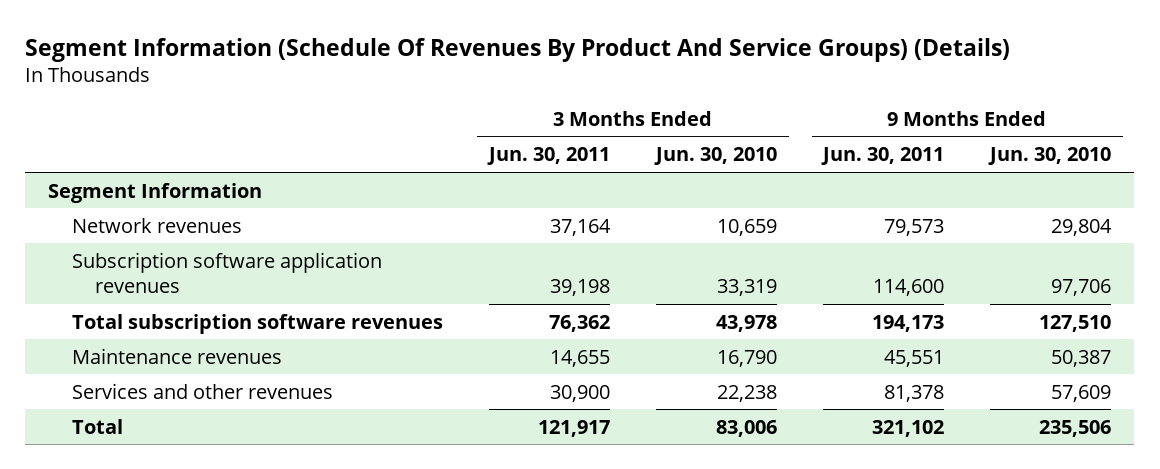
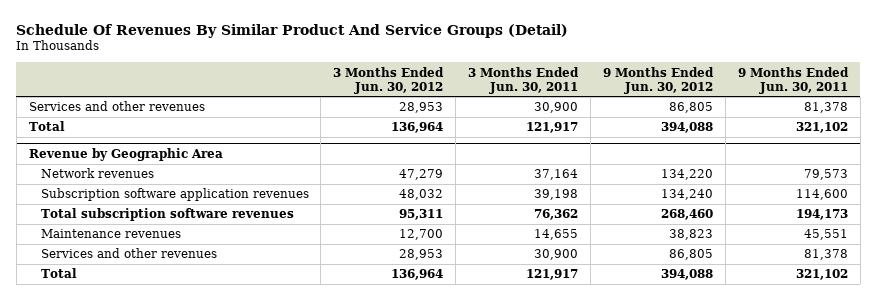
[25,37,1011,62] Segment Information (Schedule Of Revenues By Product And Service Groups) (Details) -> [16,23,569,38] Schedule Of Revenues By Similar Product And Service Groups (Detail)
[654,147,778,166] Jun. 30, 2010 -> none
[988,147,1112,166] Jun. 30, 2010 -> none
none -> [333,66,445,94] 3 Months Ended Jun. 30, 2012
none -> [603,66,715,94] 9 Months Ended Jun. 30, 2012
[48,182,263,203] Segment Information -> none
none -> [28,101,205,112] Services and other revenues
none -> [28,121,65,132] Total
none -> [28,148,223,162] Revenue by Geographic Area

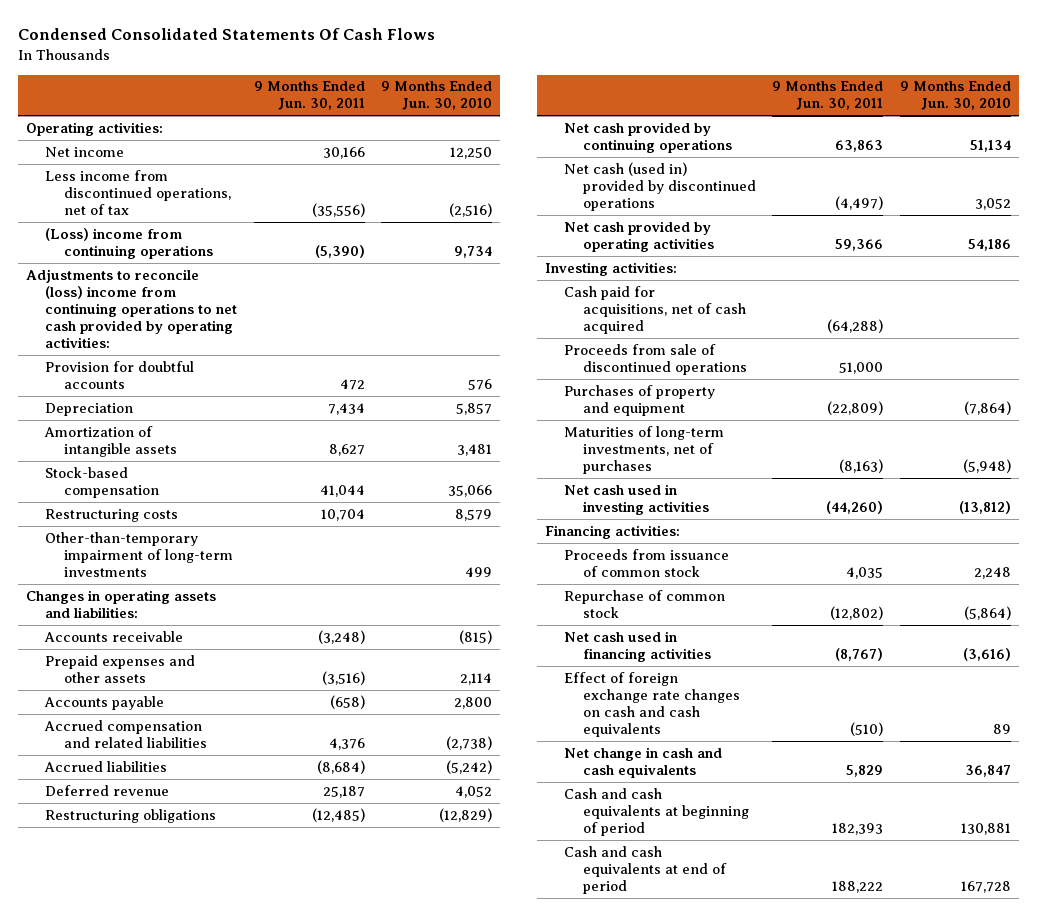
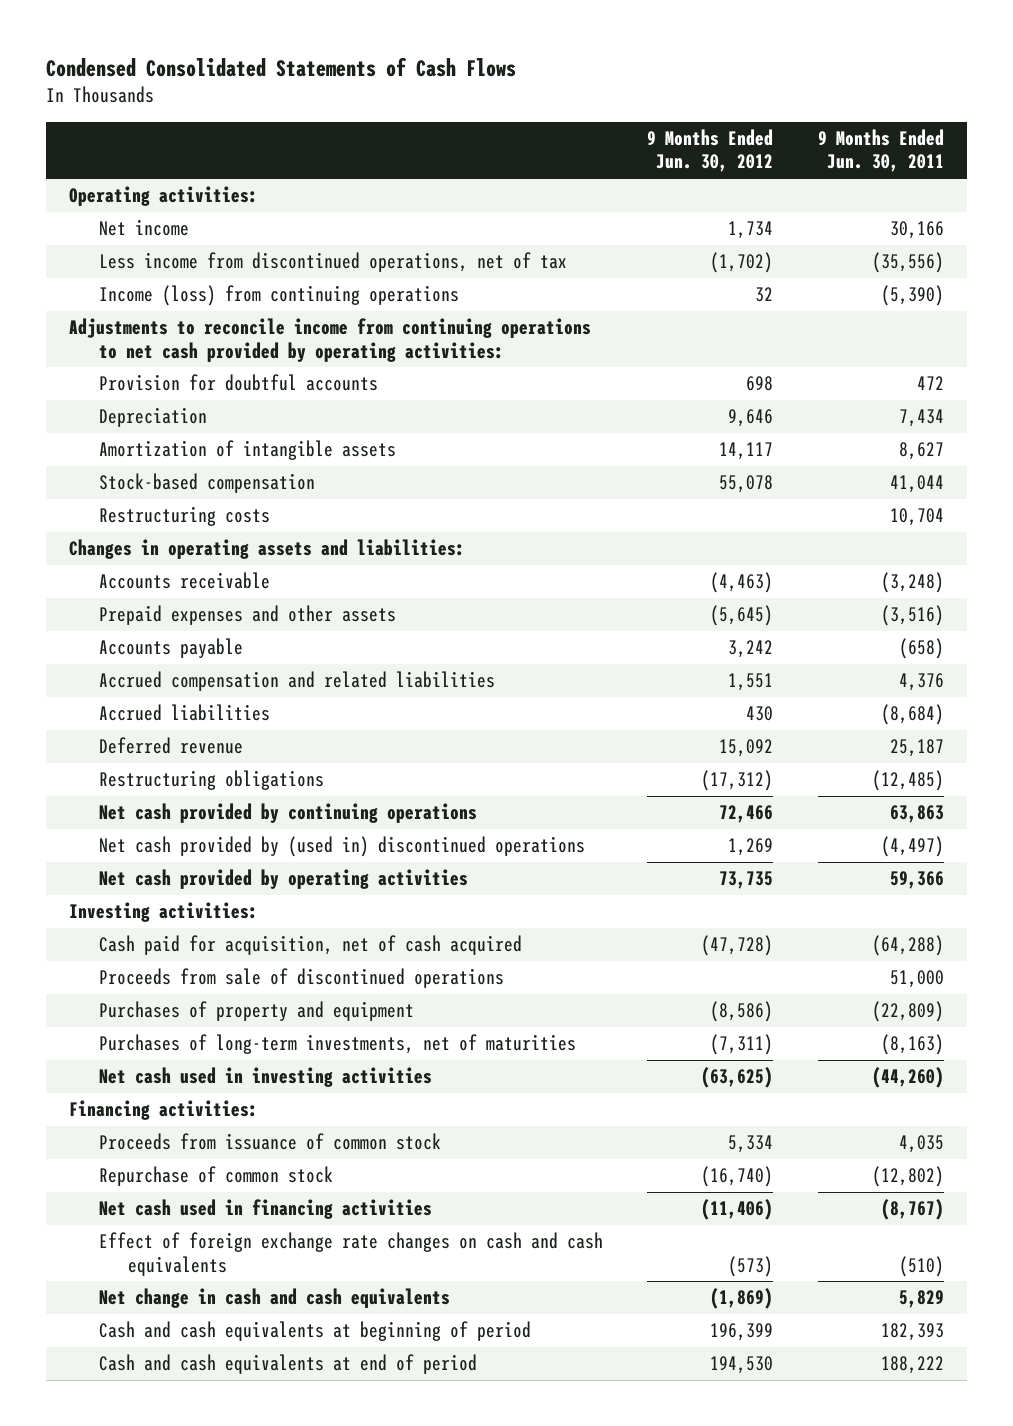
[17,28,435,41] Condensed Consolidated Statements Of Cash Flows -> [46,57,517,78] Condensed Consolidated Statements of Cash Flows
[380,81,492,111] 9 Months Ended Jun. 30, 2010 -> none
none -> [647,129,774,173] 9 Months Ended Jun. 30, 2012
[44,227,214,259] (Loss) income from continuing operations -> [98,285,459,307] Income (loss) from continuing operations
[25,268,237,348] Adjustments to reconcile (loss) income from continuing operations to net cash provided by operating activities: -> [68,318,591,362] Adjustments to reconcile income from continuing operations to net cash provided by operating activities:
[44,531,234,577] Other-than-temporary impairment of long-term investments -> none
[563,161,756,211] Net cash (used in) provided by discontinued operations -> [98,836,585,858] Net cash provided by (used in) discontinued operations
[563,285,746,334] Cash paid for acquisitions, net of cash acquired -> [98,935,522,956] Cash paid for acquisition, net of cash acquired
[563,425,724,474] Maturities of long-term investments, net of purchases -> [98,1034,576,1055] Purchases of long-term investments, net of maturities

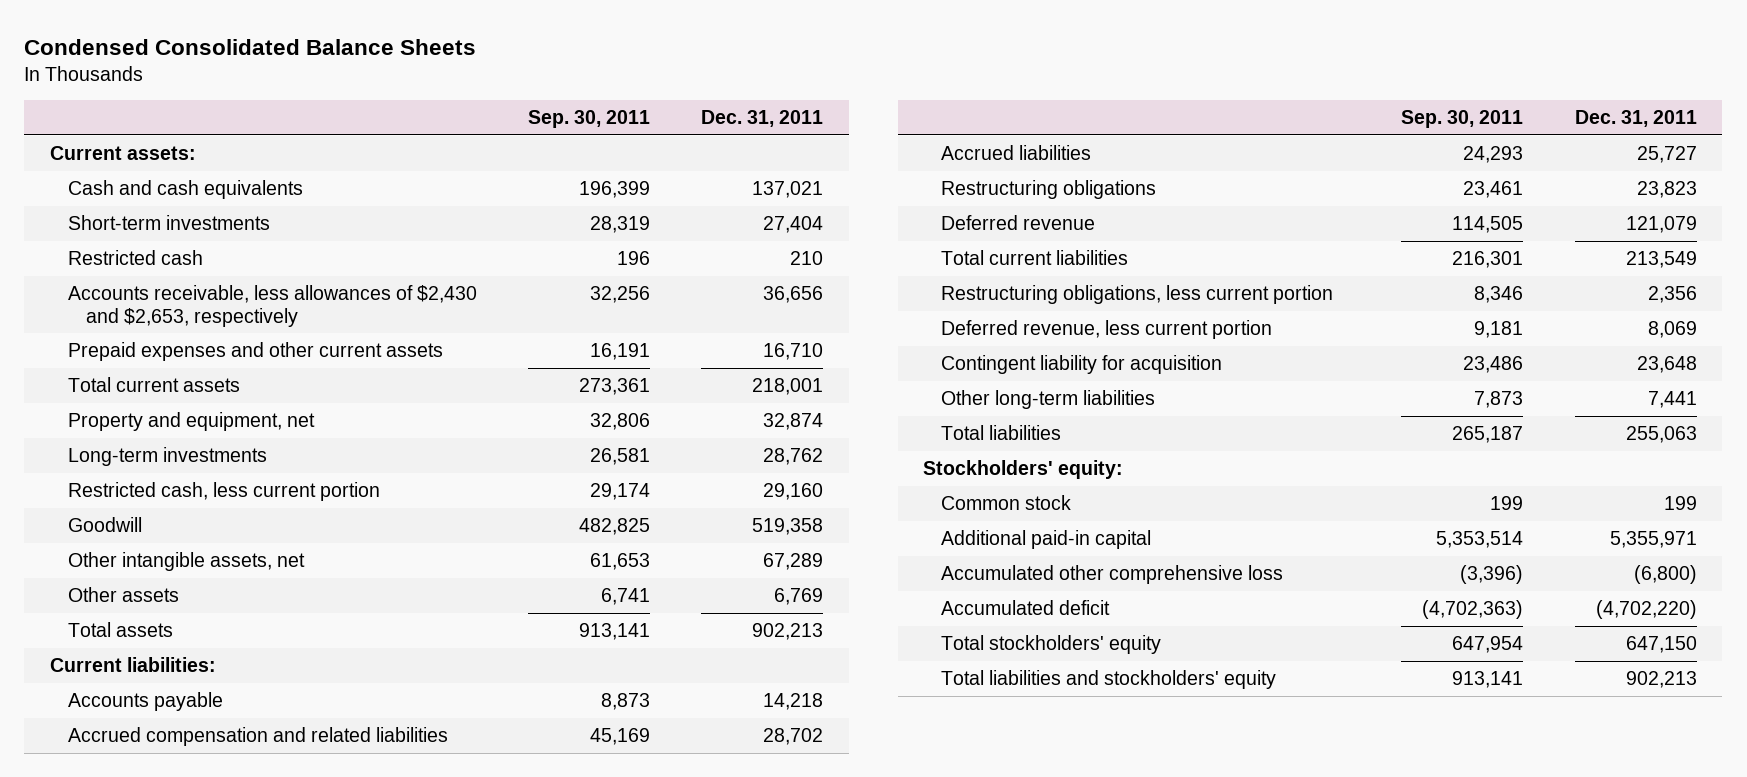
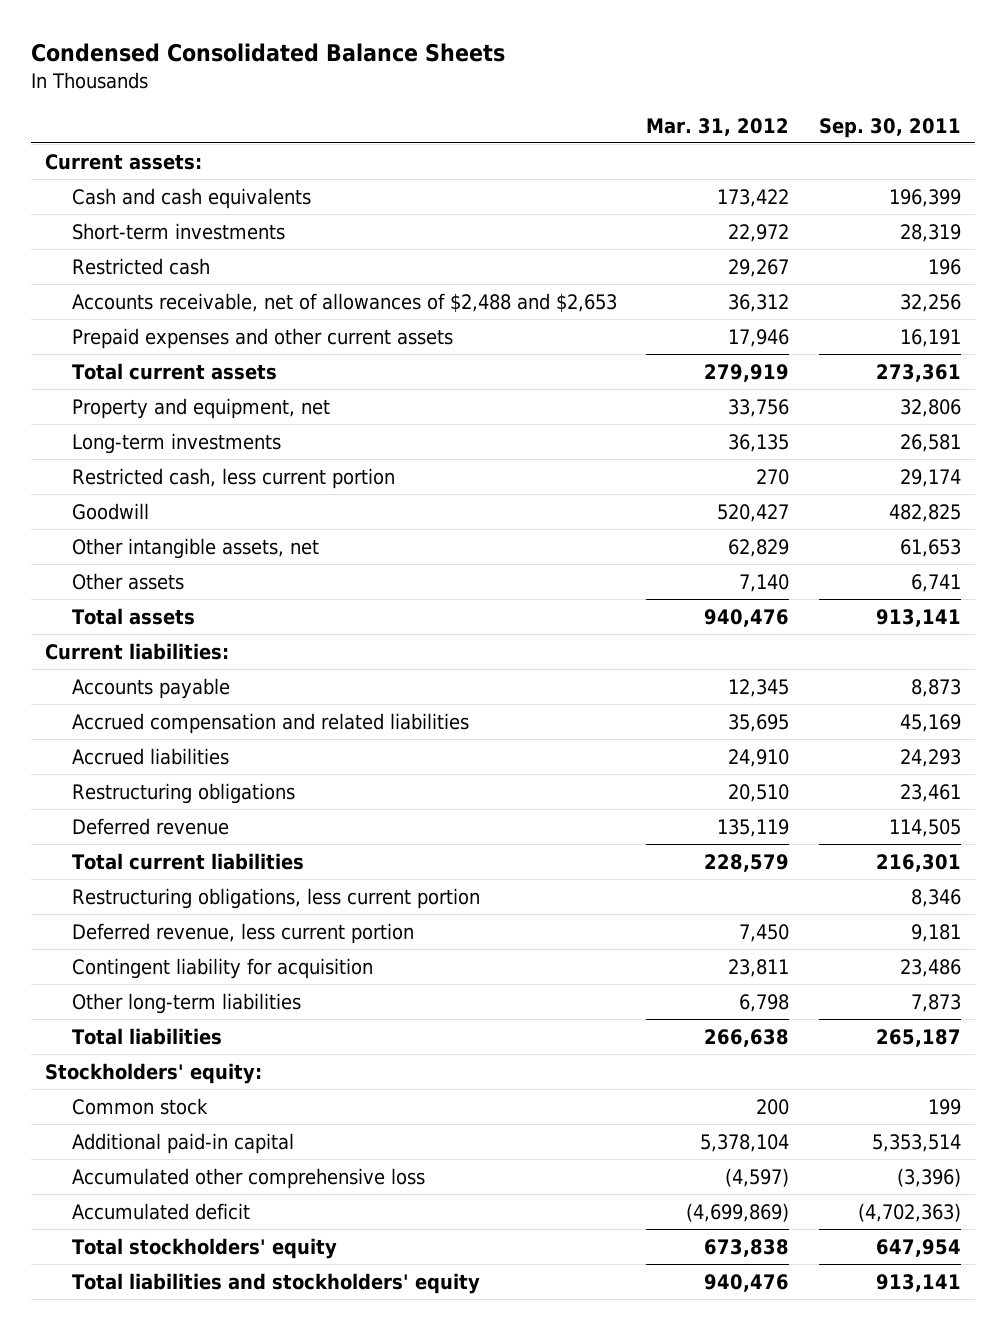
[701,110,824,128] Dec. 31, 2011 -> none
none -> [646,117,790,136] Mar. 31, 2012
[67,284,477,327] Accounts receivable, less allowances of $2,430 and $2,653, respectively -> [71,292,617,312] Accounts receivable, net of allowances of $2,488 and $2,653

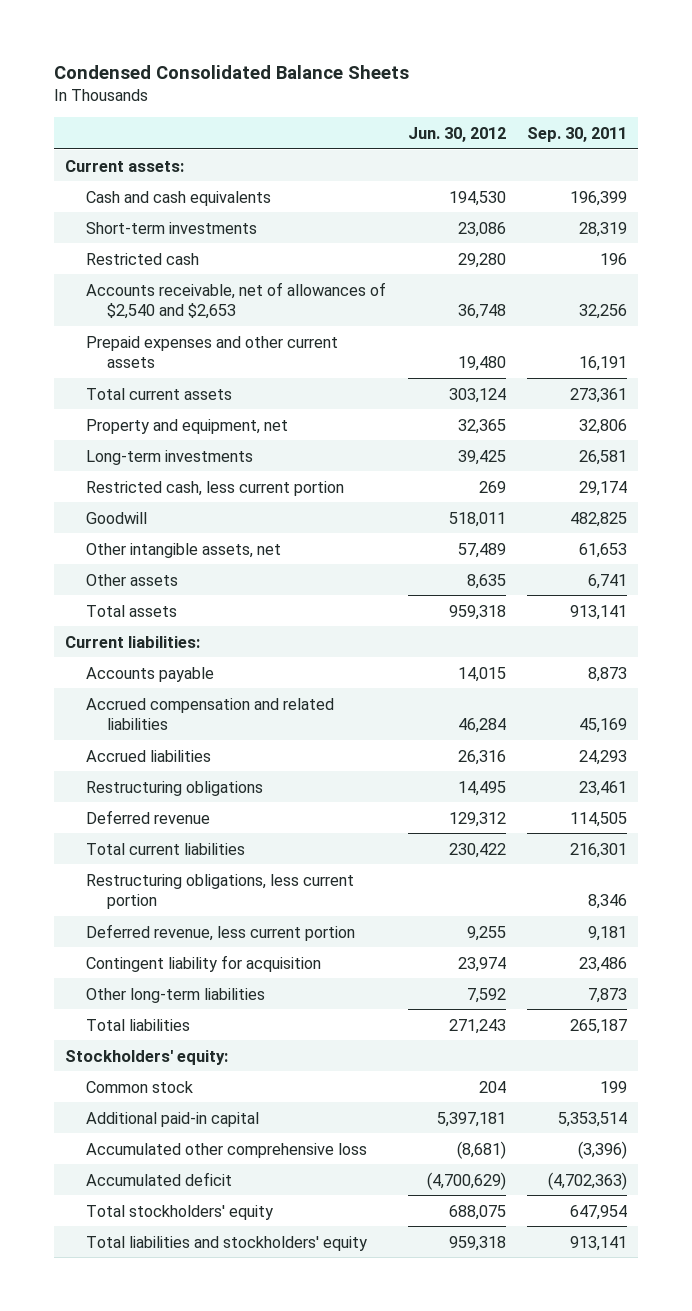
[646,117,790,136] Mar. 31, 2012 -> none
none -> [407,126,506,142] Jun. 30, 2012
[71,292,617,312] Accounts receivable, net of allowances of $2,488 and $2,653 -> [85,281,386,320] Accounts receivable, net of allowances of $2,540 and $2,653

